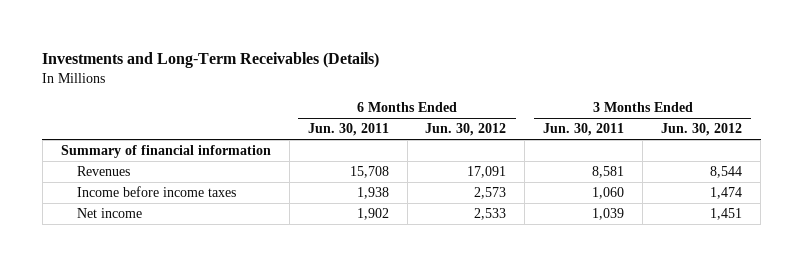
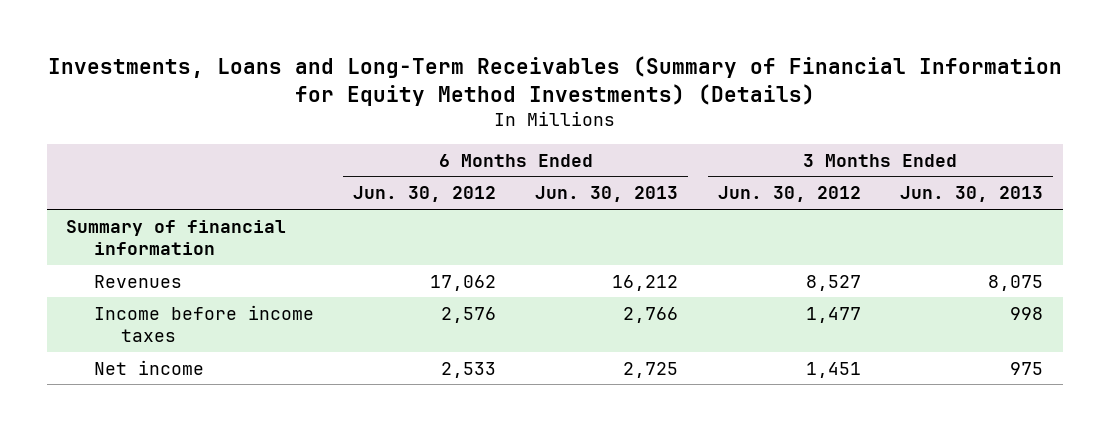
[42,52,380,69] Investments and Long-Term Receivables (Details) -> [47,56,1062,107] Investments, Loans and Long-Term Receivables (Summary of Financial Information for Equity Method Investments) (Details)
[307,123,389,137] Jun. 30, 2011 -> none
[543,123,625,137] Jun. 30, 2011 -> none
none -> [535,186,679,203] Jun. 30, 2013
none -> [899,186,1043,203] Jun. 30, 2013
[467,166,507,179] 17,091 -> [429,274,496,291] 17,062
[710,166,743,179] 8,544 -> [805,274,861,291] 8,527
[474,187,507,200] 2,573 -> [440,306,496,323] 2,576
[710,187,743,200] 1,474 -> [805,306,861,323] 1,477

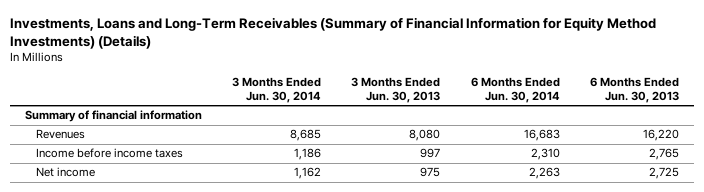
[352,186,496,203] Jun. 30, 2012 -> none
[717,186,861,203] Jun. 30, 2012 -> none
none -> [232,77,322,103] 3 Months Ended Jun. 30, 2014
none -> [470,77,560,103] 6 Months Ended Jun. 30, 2014
[612,274,679,291] 16,212 -> [643,129,680,142] 16,220
[987,274,1043,291] 8,075 -> [409,129,441,142] 8,080
[623,306,679,323] 2,766 -> [649,148,680,161] 2,765
[1009,306,1043,320] 998 -> [420,148,441,159] 997

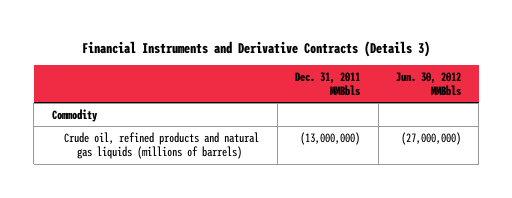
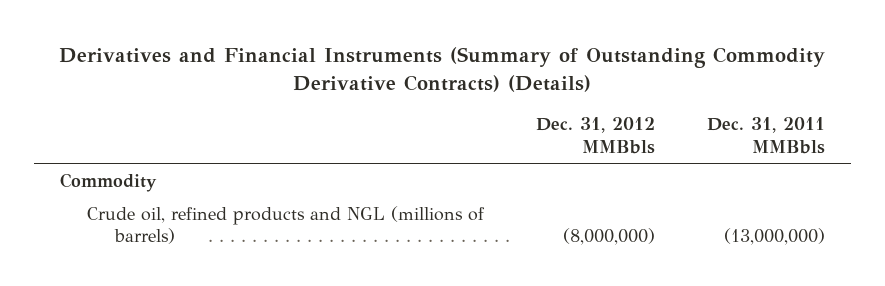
[82,40,431,57] Financial Instruments and Derivative Contracts (Details 3) -> [59,46,826,92] Derivatives and Financial Instruments (Summary of Outstanding Commodity Derivative Contracts) (Details)
[395,71,461,96] Jun. 30, 2012 MMBbls -> none
none -> [536,117,656,154] Dec. 31, 2012 MMBbls
[64,131,260,160] Crude oil, refined products and natural gas liquids (millions of barrels) -> [87,205,486,245] Crude oil, refined products and NGL (millions of barrels)

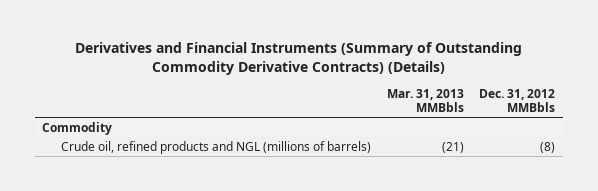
[706,117,825,154] Dec. 31, 2011 MMBbls -> none
none -> [386,88,464,113] Mar. 31, 2013 MMBbls
[563,228,656,246] (8,000,000) -> [540,141,556,153] (8)

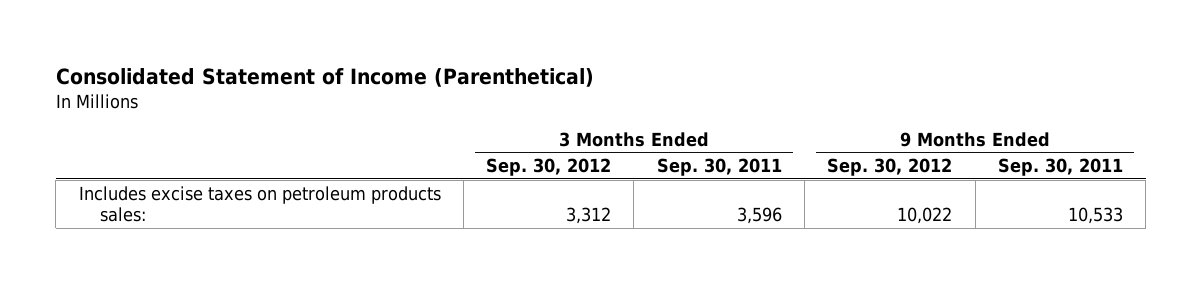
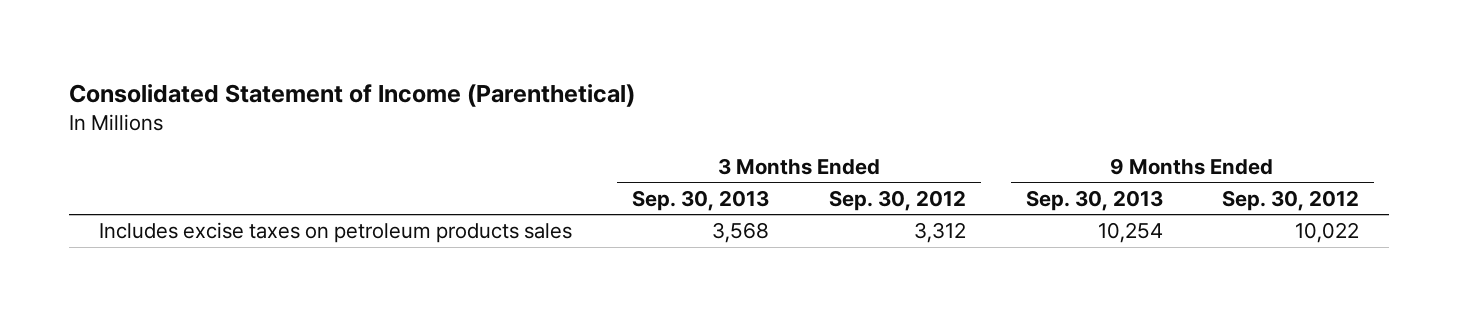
[656,158,782,177] Sep. 30, 2011 -> none
[997,158,1123,177] Sep. 30, 2011 -> none
none -> [631,189,769,211] Sep. 30, 2013
none -> [1025,189,1163,211] Sep. 30, 2013
[78,185,441,223] Includes excise taxes on petroleum products sales: -> [99,222,573,244] Includes excise taxes on petroleum products sales

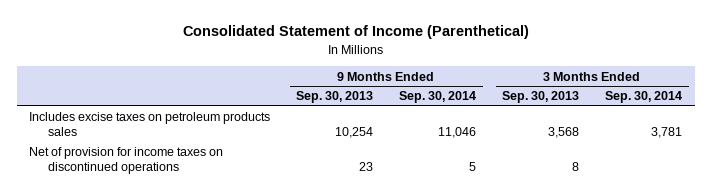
[828,189,966,211] Sep. 30, 2012 -> none
[1222,189,1360,211] Sep. 30, 2012 -> none
none -> [399,91,477,104] Sep. 30, 2014
none -> [605,91,683,104] Sep. 30, 2014
none -> [29,147,224,175] Net of provision for income taxes on discontinued operations

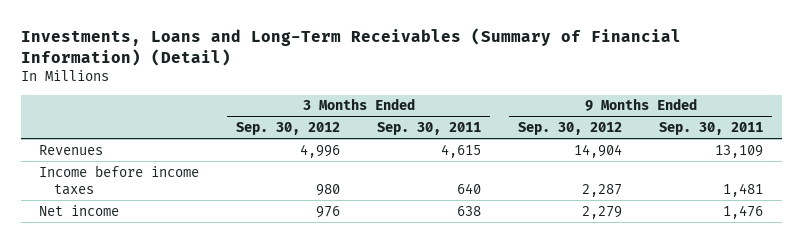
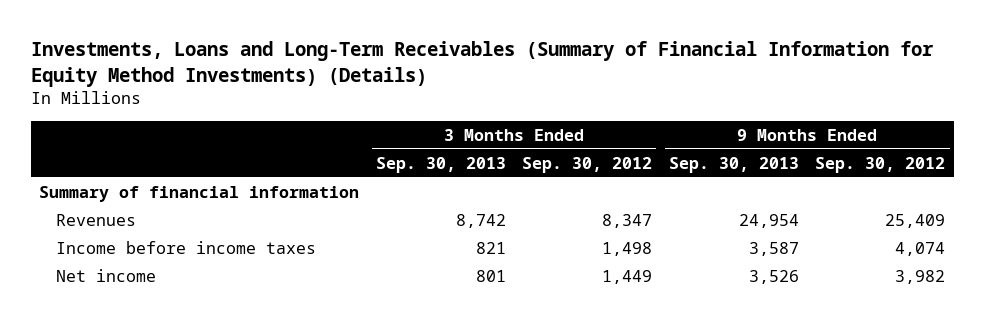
[20,27,681,66] Investments, Loans and Long-Term Receivables (Summary of Financial Information) (Detail) -> [30,41,934,87] Investments, Loans and Long-Term Receivables (Summary of Financial Information for Equity Method Investments) (Details)
[377,122,482,136] Sep. 30, 2011 -> none
[659,122,764,136] Sep. 30, 2011 -> none
none -> [375,156,506,173] Sep. 30, 2013
none -> [668,156,799,173] Sep. 30, 2013
none -> [39,185,360,202] Summary of financial information
[300,143,341,158] 4,996 -> [602,213,653,228] 8,347
[574,143,623,158] 14,904 -> [885,213,946,228] 25,409
[316,183,341,196] 980 -> [602,241,653,256] 1,498
[582,183,623,197] 2,287 -> [895,241,946,256] 4,074
[316,205,341,218] 976 -> [602,269,653,284] 1,449
[582,205,623,219] 2,279 -> [895,269,946,284] 3,982

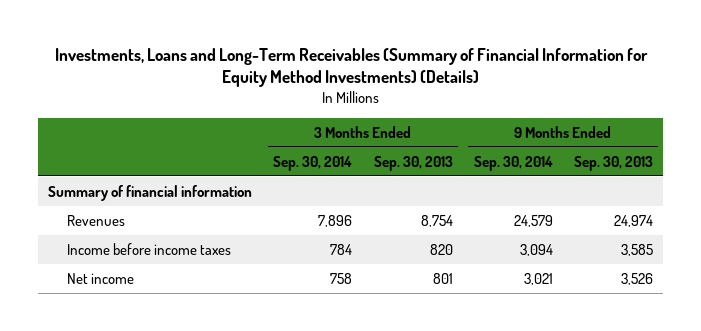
[522,156,653,173] Sep. 30, 2012 -> none
[815,156,946,173] Sep. 30, 2012 -> none
none -> [273,155,353,171] Sep. 30, 2014
none -> [473,155,553,171] Sep. 30, 2014
[455,213,506,228] 8,742 -> [420,214,453,227] 8,754
[738,213,799,228] 24,954 -> [613,214,653,227] 24,974
[475,241,506,254] 821 -> [429,243,453,255] 820
[748,241,799,256] 3,587 -> [620,243,653,256] 3,585

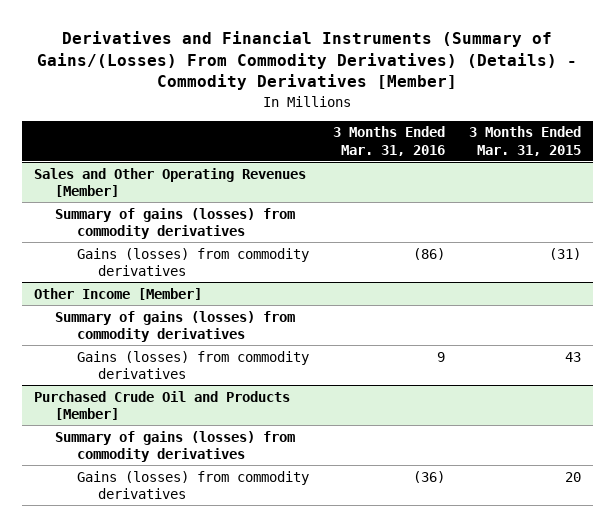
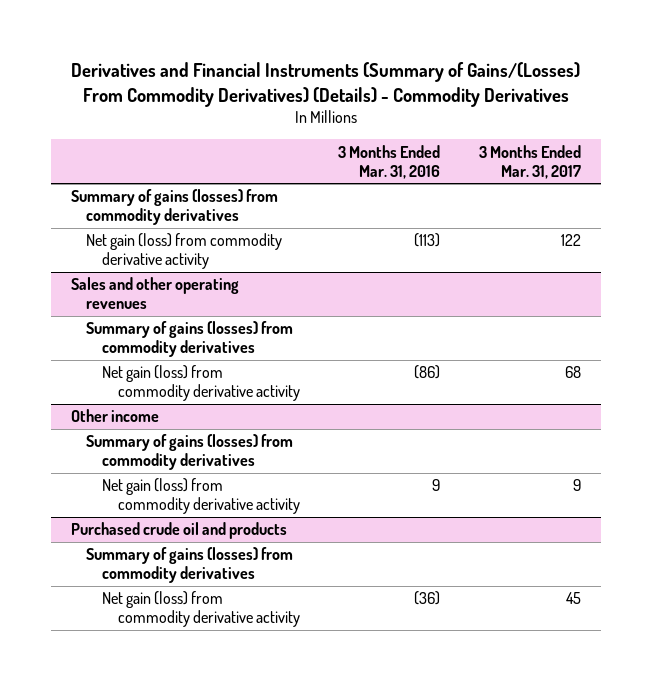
[37,30,578,91] Derivatives and Financial Instruments (Summary of Gains/(Losses) From Commodity Derivatives) (Details) - Commodity Derivatives [Member] -> [71,61,581,107] Derivatives and Financial Instruments (Summary of Gains/(Losses) From Commodity Derivatives) (Details) - Commodity Derivatives
[468,126,581,156] 3 Months Ended Mar. 31, 2015 -> none
none -> [479,144,582,179] 3 Months Ended Mar. 31, 2017
[33,167,306,197] Sales and Other Operating Revenues [Member] -> none
[76,247,309,276] Gains (losses) from commodity derivatives -> [86,233,283,270] Net gain (loss) from commodity derivative activity
[412,247,445,260] (86) -> [414,233,441,248] (113)
[33,287,202,300] Other Income [Member] -> [70,277,239,310] Sales and other operating revenues
[76,350,309,379] Gains (losses) from commodity derivatives -> [102,365,300,402] Net gain (loss) from commodity derivative activity
[436,351,445,362] 9 -> [414,365,441,380] (86)
[33,390,290,420] Purchased Crude Oil and Products [Member] -> [70,409,159,423] Other income
[76,470,309,499] Gains (losses) from commodity derivatives -> [102,478,300,515] Net gain (loss) from commodity derivative activity
[412,470,445,483] (36) -> [432,479,441,492] 9
none -> [70,522,287,540] Purchased crude oil and products
none -> [86,547,294,584] Summary of gains (losses) from commodity derivatives
none -> [102,591,300,628] Net gain (loss) from commodity derivative activity

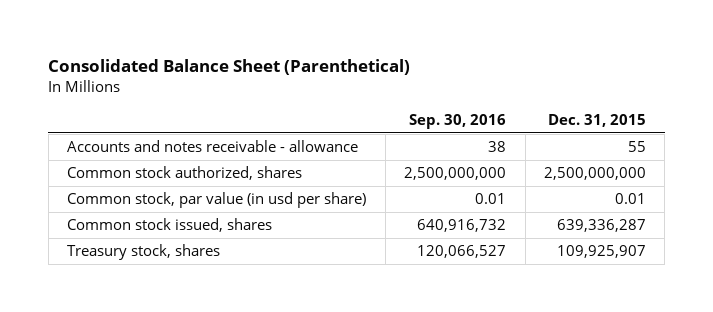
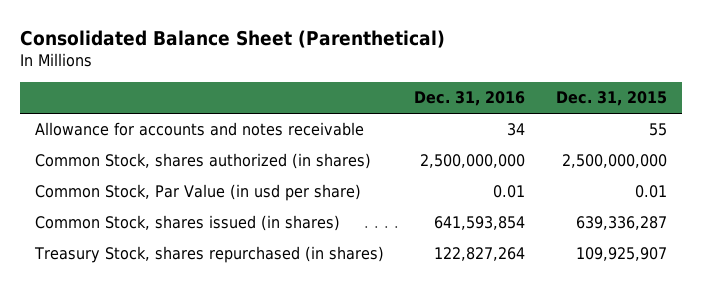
[409,113,507,129] Sep. 30, 2016 -> none
none -> [414,91,526,107] Dec. 31, 2016
[67,140,359,153] Accounts and notes receivable - allowance -> [35,122,365,137] Allowance for accounts and notes receivable
[67,166,303,181] Common stock authorized, shares -> [35,153,372,170] Common Stock, shares authorized (in shares)
[67,192,367,209] Common stock, par value (in usd per share) -> [35,184,362,202] Common Stock, Par Value (in usd per share)
[67,218,273,233] Common stock issued, shares -> [35,215,341,232] Common Stock, shares issued (in shares)
[67,244,221,261] Treasury stock, shares -> [34,246,385,264] Treasury Stock, shares repurchased (in shares)

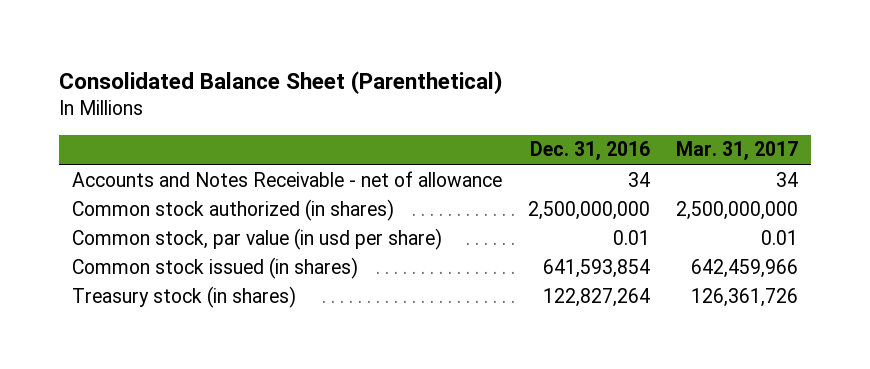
[555,91,667,107] Dec. 31, 2015 -> none
none -> [676,141,799,162] Mar. 31, 2017
[35,122,365,137] Allowance for accounts and notes receivable -> [71,170,502,187] Accounts and Notes Receivable - net of allowance
[35,153,372,170] Common Stock, shares authorized (in shares) -> [71,198,394,221] Common stock authorized (in shares)
[35,184,362,202] Common Stock, Par Value (in usd per share) -> [71,227,442,250] Common stock, par value (in usd per share)
[35,215,341,232] Common Stock, shares issued (in shares) -> [71,256,358,279] Common stock issued (in shares)
[34,246,385,264] Treasury Stock, shares repurchased (in shares) -> [71,285,296,308] Treasury stock (in shares)

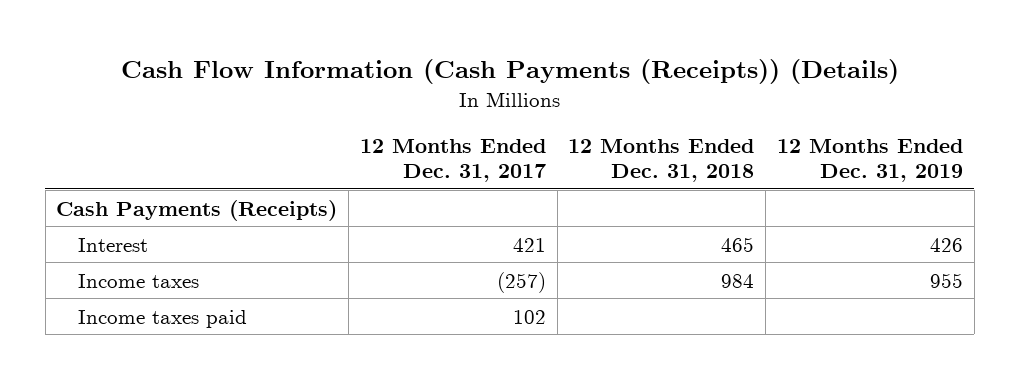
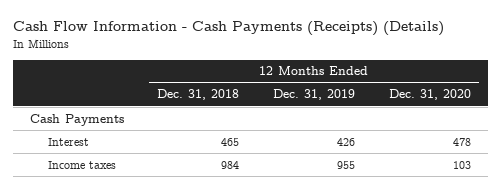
[120,59,899,85] Cash Flow Information (Cash Payments (Receipts)) (Details) -> [12,21,444,37] Cash Flow Information - Cash Payments (Receipts) (Details)
[359,139,546,183] 12 Months Ended Dec. 31, 2017 -> none
none -> [388,89,471,101] Dec. 31, 2020
[56,199,338,221] Cash Payments (Receipts) -> [29,113,124,126] Cash Payments
[77,309,247,328] Income taxes paid -> none

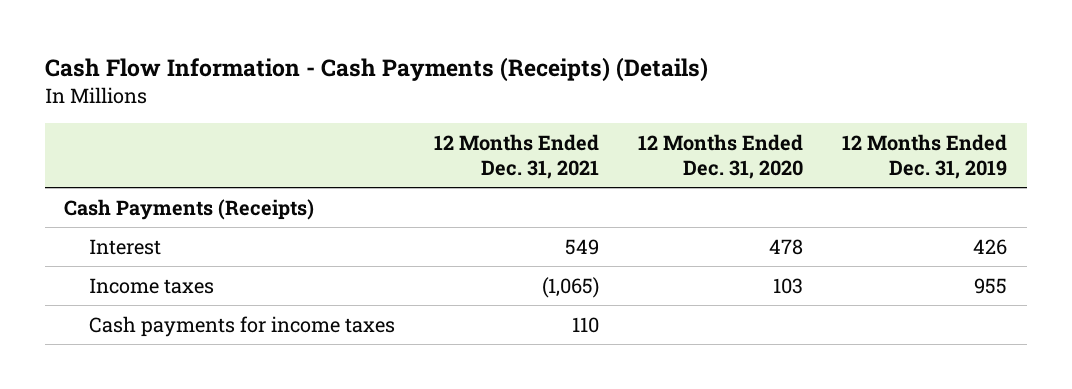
[157,89,240,101] Dec. 31, 2018 -> none
none -> [434,133,600,179] 12 Months Ended Dec. 31, 2021
[29,113,124,126] Cash Payments -> [64,198,315,220] Cash Payments (Receipts)
none -> [89,315,396,337] Cash payments for income taxes

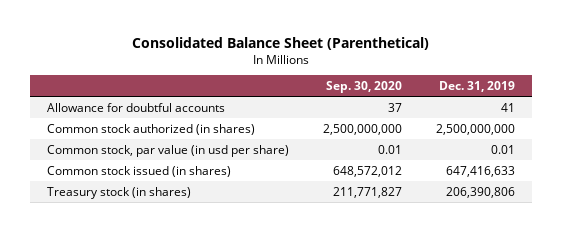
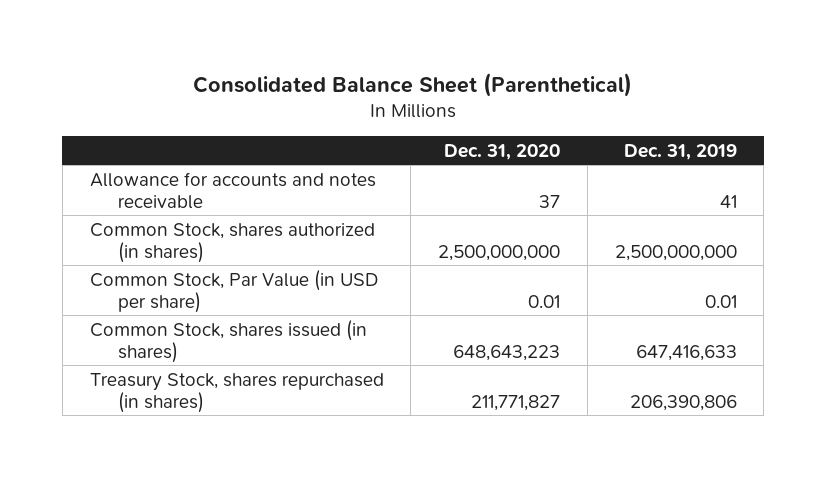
[326,80,403,93] Sep. 30, 2020 -> none
none -> [444,143,561,160] Dec. 31, 2020
[47,102,226,112] Allowance for doubtful accounts -> [89,171,376,209] Allowance for accounts and notes receivable
[47,123,256,135] Common stock authorized (in shares) -> [89,222,375,263] Common Stock, shares authorized (in shares)
[47,144,290,157] Common stock, par value (in usd per share) -> [89,269,378,313] Common Stock, Par Value (in USD per share)
[47,165,232,177] Common stock issued (in shares) -> [89,319,367,363] Common Stock, shares issued (in shares)
[47,186,192,199] Treasury stock (in shares) -> [89,372,384,413] Treasury Stock, shares repurchased (in shares)

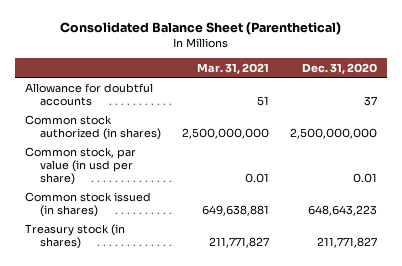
[623,143,737,160] Dec. 31, 2019 -> none
none -> [197,62,270,74] Mar. 31, 2021
[89,171,376,209] Allowance for accounts and notes receivable -> [25,82,154,106] Allowance for doubtful accounts
[89,222,375,263] Common Stock, shares authorized (in shares) -> [25,114,162,140] Common stock authorized (in shares)
[89,269,378,313] Common Stock, Par Value (in USD per share) -> [25,146,137,185] Common stock, par value (in usd per share)
[89,319,367,363] Common Stock, shares issued (in shares) -> [25,191,152,217] Common stock issued (in shares)
[89,372,384,413] Treasury Stock, shares repurchased (in shares) -> [25,223,126,249] Treasury stock (in shares)

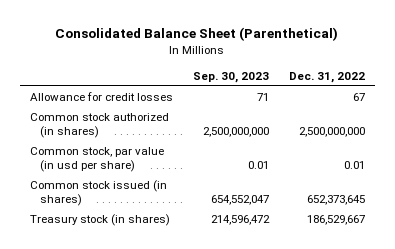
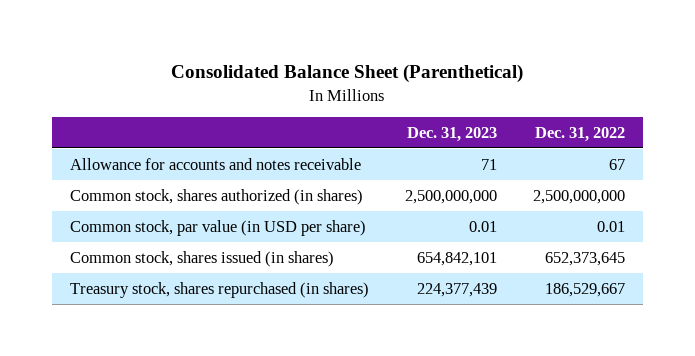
[192,71,269,83] Sep. 30, 2023 -> none
none -> [406,127,497,143] Dec. 31, 2023
[29,92,173,102] Allowance for credit losses -> [70,157,362,170] Allowance for accounts and notes receivable
[29,113,169,138] Common stock authorized (in shares) -> [70,188,364,205] Common stock, shares authorized (in shares)
[29,147,164,172] Common stock, par value (in usd per share) -> [70,219,367,236] Common stock, par value (in USD per share)
[29,180,167,206] Common stock issued (in shares) -> [70,250,335,267] Common stock, shares issued (in shares)
[29,214,170,227] Treasury stock (in shares) -> [70,281,370,298] Treasury stock, shares repurchased (in shares)

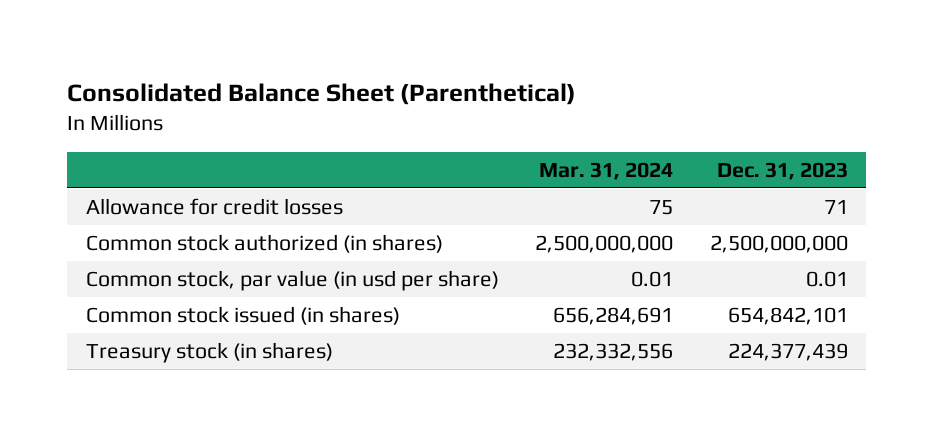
[534,127,625,143] Dec. 31, 2022 -> none
none -> [539,161,674,180] Mar. 31, 2024
[70,157,362,170] Allowance for accounts and notes receivable -> [85,197,343,215] Allowance for credit losses
[70,188,364,205] Common stock, shares authorized (in shares) -> [85,233,443,253] Common stock authorized (in shares)
[70,219,367,236] Common stock, par value (in USD per share) -> [85,269,499,291] Common stock, par value (in usd per share)
[70,250,335,267] Common stock, shares issued (in shares) -> [85,305,400,325] Common stock issued (in shares)
[70,281,370,298] Treasury stock, shares repurchased (in shares) -> [85,341,333,363] Treasury stock (in shares)

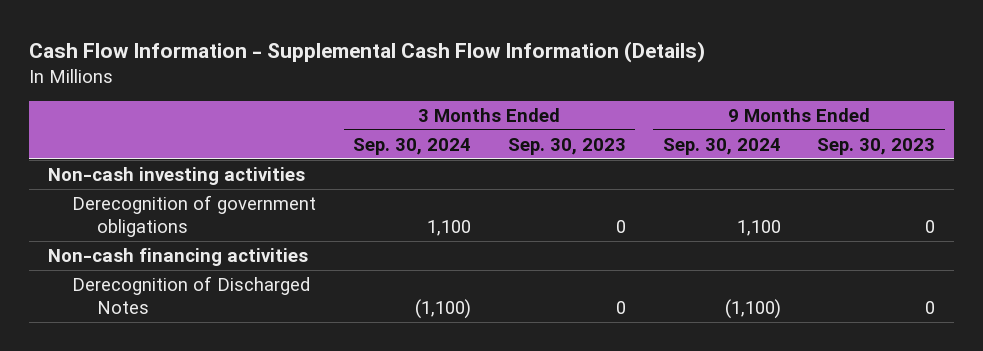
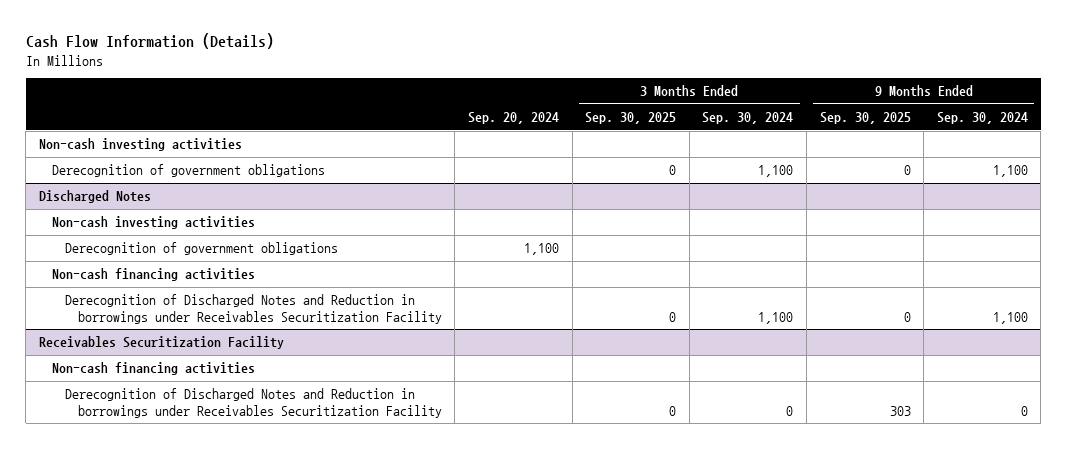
[29,40,706,63] Cash Flow Information - Supplemental Cash Flow Information (Details) -> [25,33,274,50] Cash Flow Information (Details)
[507,137,626,155] Sep. 30, 2023 -> none
[817,137,936,155] Sep. 30, 2023 -> none
none -> [468,112,560,125] Sep. 20, 2024
none -> [585,112,677,125] Sep. 30, 2025
none -> [819,112,911,125] Sep. 30, 2025
none -> [38,190,151,204] Discharged Notes
none -> [51,216,255,230] Non-cash investing activities
none -> [64,242,338,256] Derecognition of government obligations
[72,275,311,315] Derecognition of Discharged Notes -> [64,294,442,324] Derecognition of Discharged Notes and Reduction in borrowings under Receivables Securitization Facility
[415,299,472,320] (1,100) -> [758,311,794,324] 1,100
[724,299,781,320] (1,100) -> [992,311,1028,324] 1,100
none -> [38,336,284,350] Receivables Securitization Facility
none -> [51,362,255,376] Non-cash financing activities
none -> [64,388,442,418] Derecognition of Discharged Notes and Reduction in borrowings under Receivables Securitization Facility

